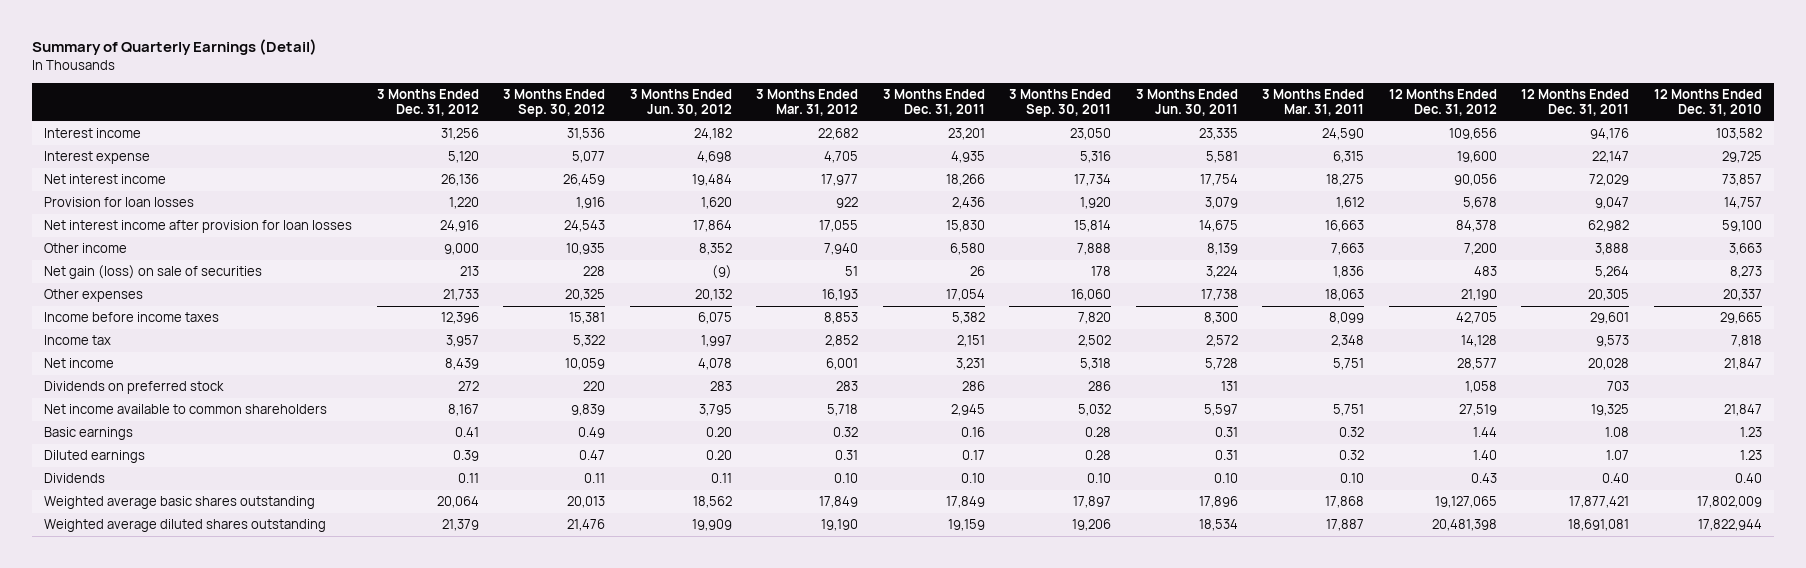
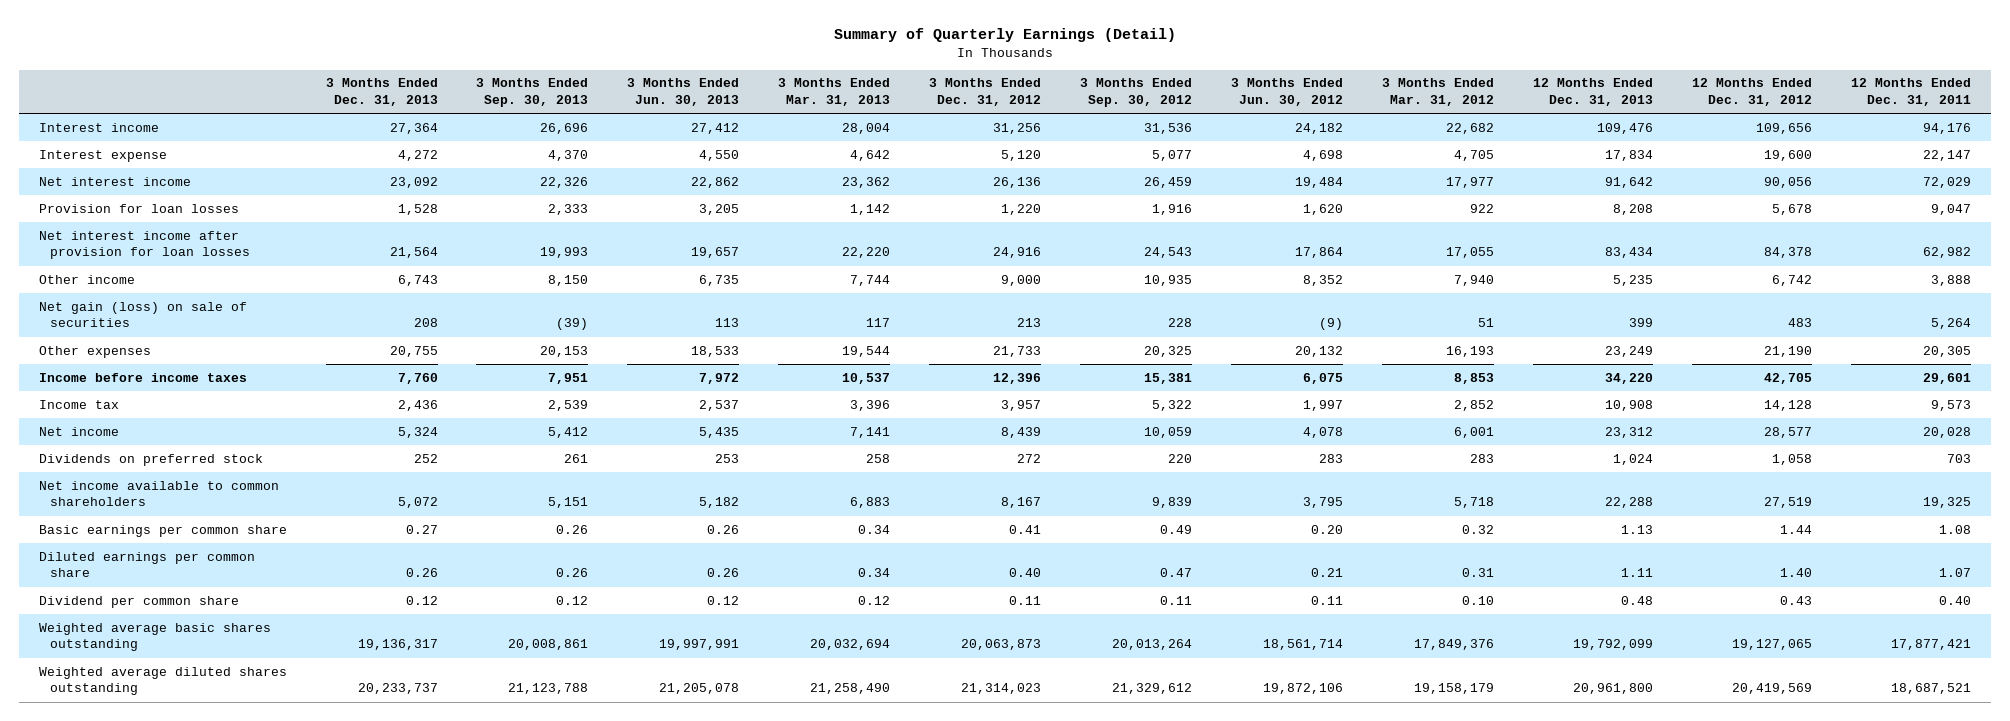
[882,89,985,117] 3 Months Ended Dec. 31, 2011 -> none
[1009,89,1112,118] 3 Months Ended Sep. 30, 2011 -> none
[1135,89,1238,117] 3 Months Ended Jun. 30, 2011 -> none
[1262,89,1365,117] 3 Months Ended Mar. 31, 2011 -> none
[1653,89,1762,117] 12 Months Ended Dec. 31, 2010 -> none
none -> [325,78,438,107] 3 Months Ended Dec. 31, 2013
none -> [476,78,589,108] 3 Months Ended Sep. 30, 2013
none -> [627,78,740,107] 3 Months Ended Jun. 30, 2013
none -> [778,78,891,107] 3 Months Ended Mar. 31, 2013
none -> [1533,78,1654,107] 12 Months Ended Dec. 31, 2013
[1463,243,1497,256] 7,200 -> [1772,274,1813,286] 6,742
[44,427,134,441] Basic earnings -> [38,524,287,537] Basic earnings per common share
[44,450,146,464] Diluted earnings -> [38,551,255,578] Diluted earnings per common share
[452,450,479,462] 0.39 -> [1009,568,1042,578] 0.40
[705,450,732,461] 0.20 -> [1311,568,1344,578] 0.21
[44,473,106,484] Dividends -> [38,595,239,608] Dividend per common share
[436,496,479,509] 20,064 -> [961,639,1042,651] 20,063,873
[567,496,606,509] 20,013 -> [1112,639,1193,651] 20,013,264
[692,496,732,509] 18,562 -> [1263,639,1344,651] 18,561,714
[819,496,859,509] 17,849 -> [1414,639,1495,651] 17,849,376
[441,519,479,532] 21,379 -> [961,683,1042,695] 21,314,023
[567,519,606,532] 21,476 -> [1112,683,1193,695] 21,329,612
[691,519,732,532] 19,909 -> [1263,683,1344,695] 19,872,106
[821,519,859,532] 19,190 -> [1414,683,1495,695] 19,158,179
[1431,519,1497,532] 20,481,398 -> [1732,683,1813,695] 20,419,569
[1568,519,1630,532] 18,691,081 -> [1891,683,1972,695] 18,687,521

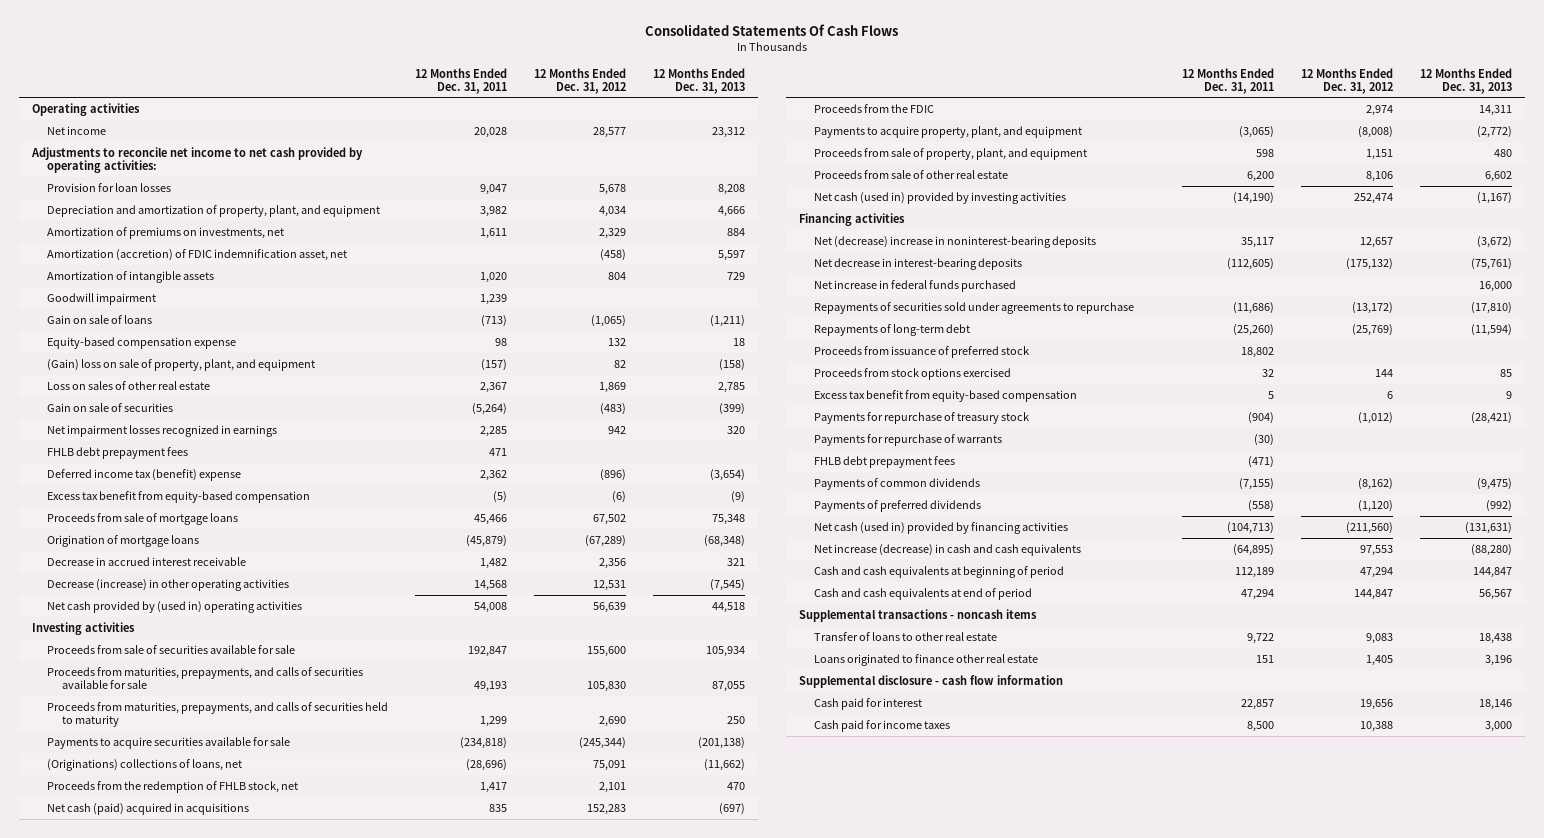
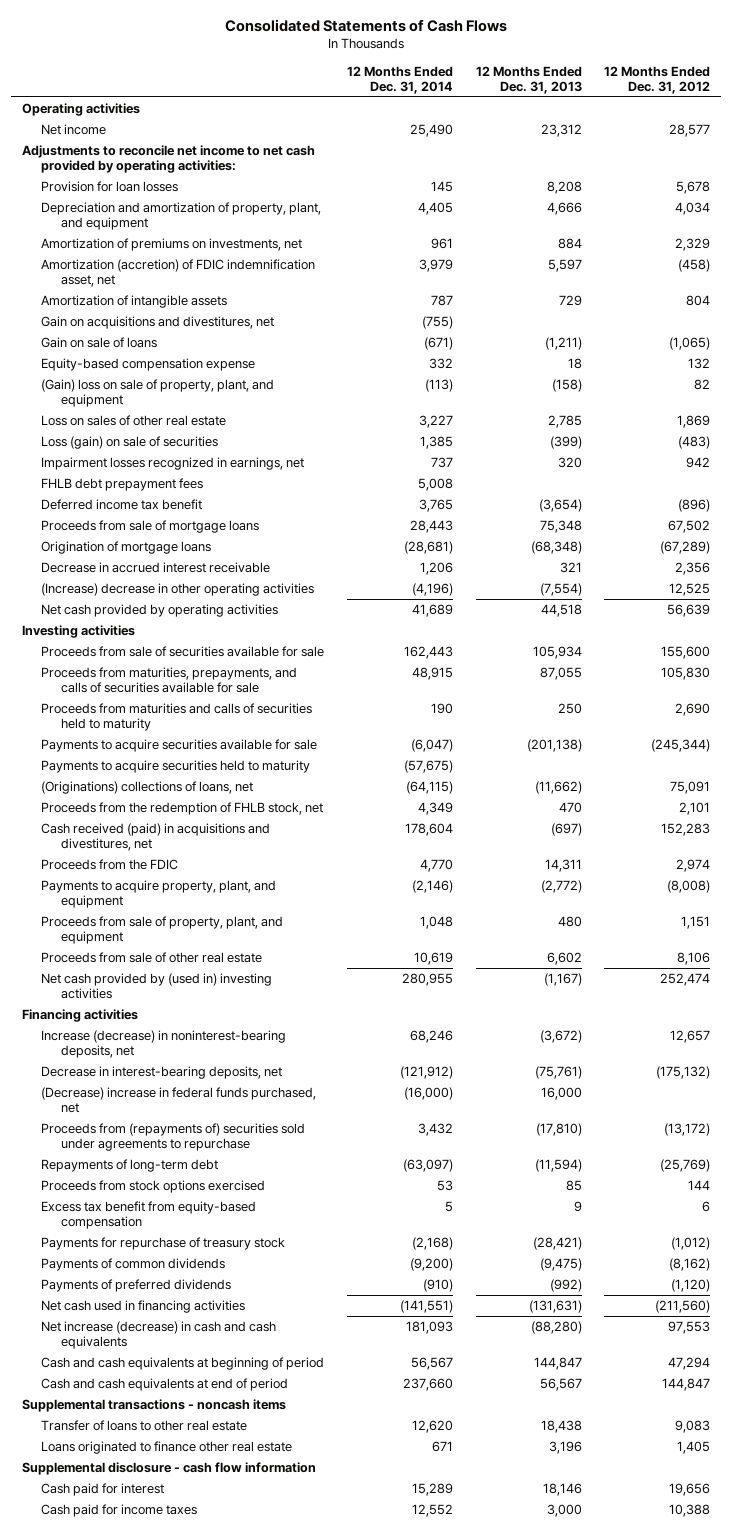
[644,24,898,37] Consolidated Statements Of Cash Flows -> [225,18,508,32] Consolidated Statements of Cash Flows
[414,67,507,94] 12 Months Ended Dec. 31, 2011 -> none
none -> [346,65,453,95] 12 Months Ended Dec. 31, 2014
[46,293,156,306] Goodwill impairment -> none
none -> [41,315,275,329] Gain on acquisitions and divestitures, net
[46,403,173,413] Gain on sale of securities -> [41,435,219,449] Loss (gain) on sale of securities
[46,425,277,438] Net impairment losses recognized in earnings -> [41,456,305,470] Impairment losses recognized in earnings, net
[46,491,310,504] Excess tax benefit from equity-based compensation -> none
[46,469,241,482] Deferred income tax (benefit) expense -> [41,498,203,510] Deferred income tax benefit
[46,579,289,592] Decrease (increase) in other operating activities -> [41,582,315,596] (Increase) decrease in other operating activities
[592,580,626,592] 12,531 -> [669,582,711,596] 12,525
[709,579,745,592] (7,545) -> [539,582,582,596] (7,554)
[46,601,302,614] Net cash provided by (used in) operating activities -> [41,603,279,617] Net cash provided by operating activities
[46,702,388,728] Proceeds from maturities, prepayments, and calls of securities held to maturity -> [41,702,313,732] Proceeds from maturities and calls of securities held to maturity
none -> [41,759,311,773] Payments to acquire securities held to maturity
[46,803,249,816] Net cash (paid) acquired in acquisitions -> [41,822,271,852] Cash received (paid) in acquisitions and divestitures, net
[814,192,1067,205] Net cash (used in) provided by investing activities -> [41,972,273,1000] Net cash provided by (used in) investing activities
[814,236,1097,249] Net (decrease) increase in noninterest-bearing deposits -> [41,1029,287,1059] Increase (decrease) in noninterest-bearing deposits, net
[814,258,1023,271] Net decrease in interest-bearing deposits -> [41,1065,283,1079] Decrease in interest-bearing deposits, net
[814,280,1017,293] Net increase in federal funds purchased -> [41,1086,317,1114] (Decrease) increase in federal funds purchased, net
[814,302,1135,315] Repayments of securities sold under agreements to repurchase -> [41,1122,306,1152] Proceeds from (repayments of) securities sold under agreements to repurchase
[814,346,1030,359] Proceeds from issuance of preferred stock -> none
[814,434,1003,447] Payments for repurchase of warrants -> none
[814,456,956,469] FHLB debt prepayment fees -> none
[814,522,1069,535] Net cash (used in) provided by financing activities -> [41,1299,246,1313] Net cash used in financing activities

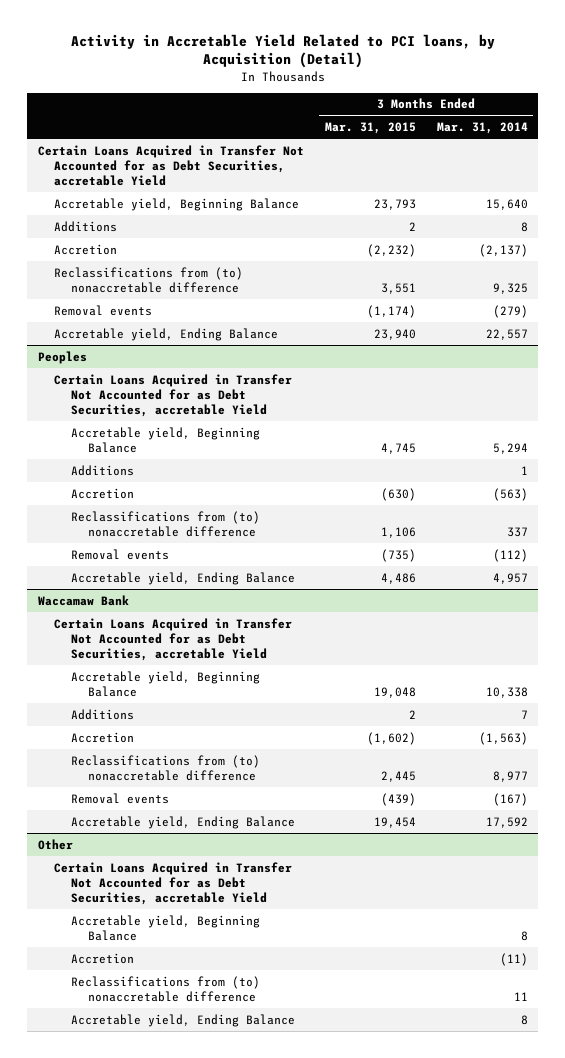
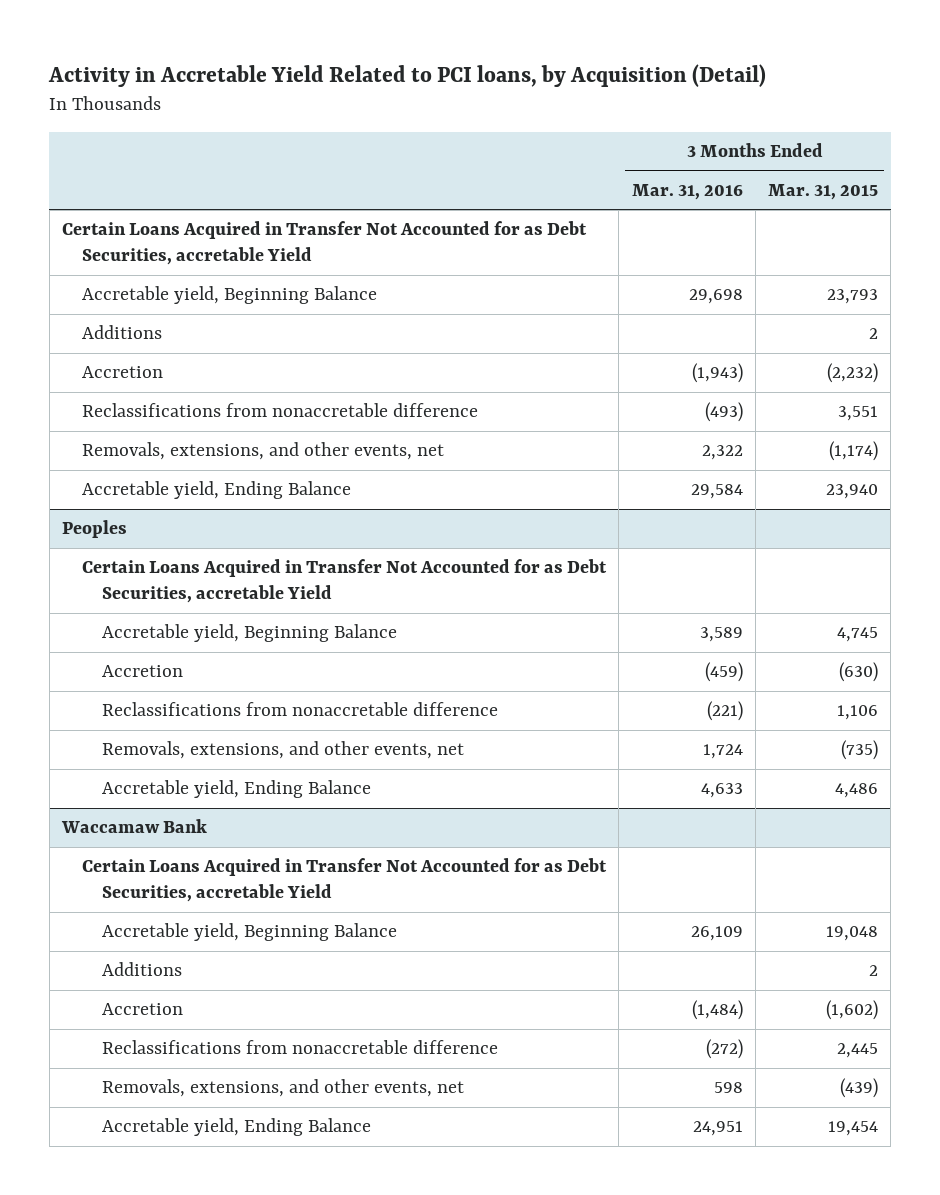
[436,122,528,135] Mar. 31, 2014 -> none
none -> [631,183,743,200] Mar. 31, 2016
[54,266,244,293] Reclassifications from (to) nonaccretable difference -> [82,403,479,418] Reclassifications from nonaccretable difference
[54,304,153,316] Removal events -> [82,442,445,461] Removals, extensions, and other events, net
[70,464,134,476] Additions -> none
[70,510,260,537] Reclassifications from (to) nonaccretable difference -> [102,702,499,717] Reclassifications from nonaccretable difference
[70,548,169,560] Removal events -> [102,741,465,760] Removals, extensions, and other events, net
[70,754,260,781] Reclassifications from (to) nonaccretable difference -> [102,1040,499,1055] Reclassifications from nonaccretable difference
[70,792,169,804] Removal events -> [102,1079,465,1098] Removals, extensions, and other events, net
[37,838,73,850] Other -> none
[54,861,293,906] Certain Loans Acquired in Transfer Not Accounted for as Debt Securities, accretable Yield -> none
[70,914,260,941] Accretable yield, Beginning Balance -> none
[70,952,134,964] Accretion -> none
[70,975,260,1002] Reclassifications from (to) nonaccretable difference -> none
[70,1013,295,1027] Accretable yield, Ending Balance -> none

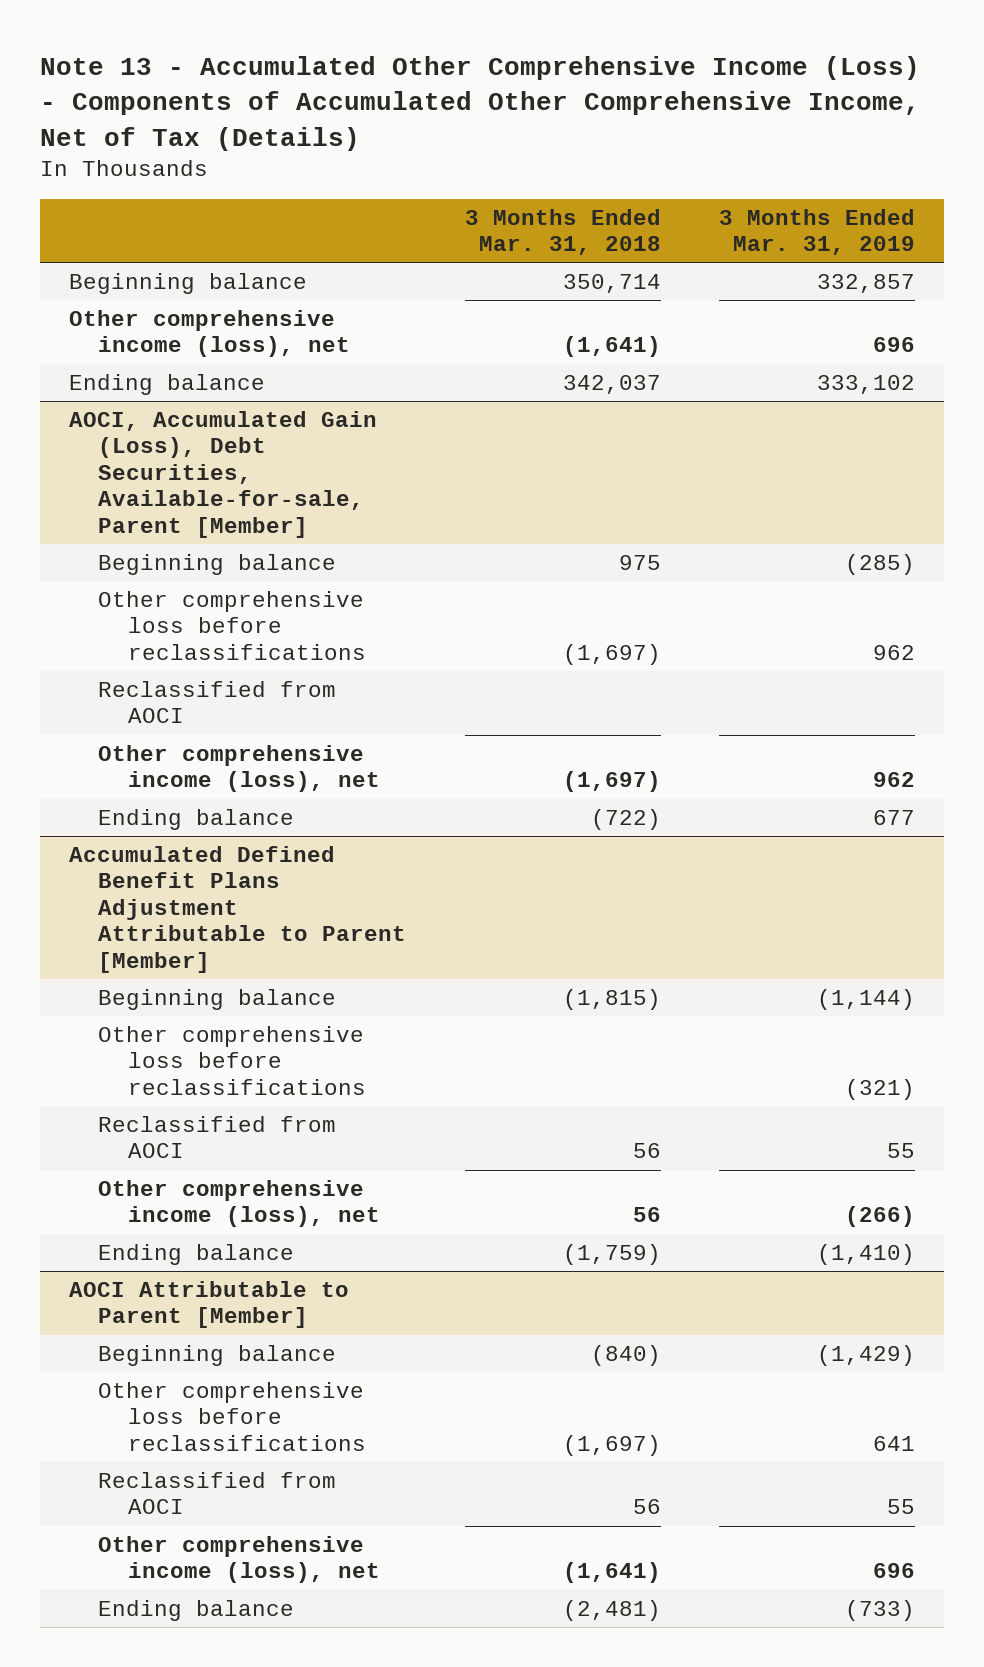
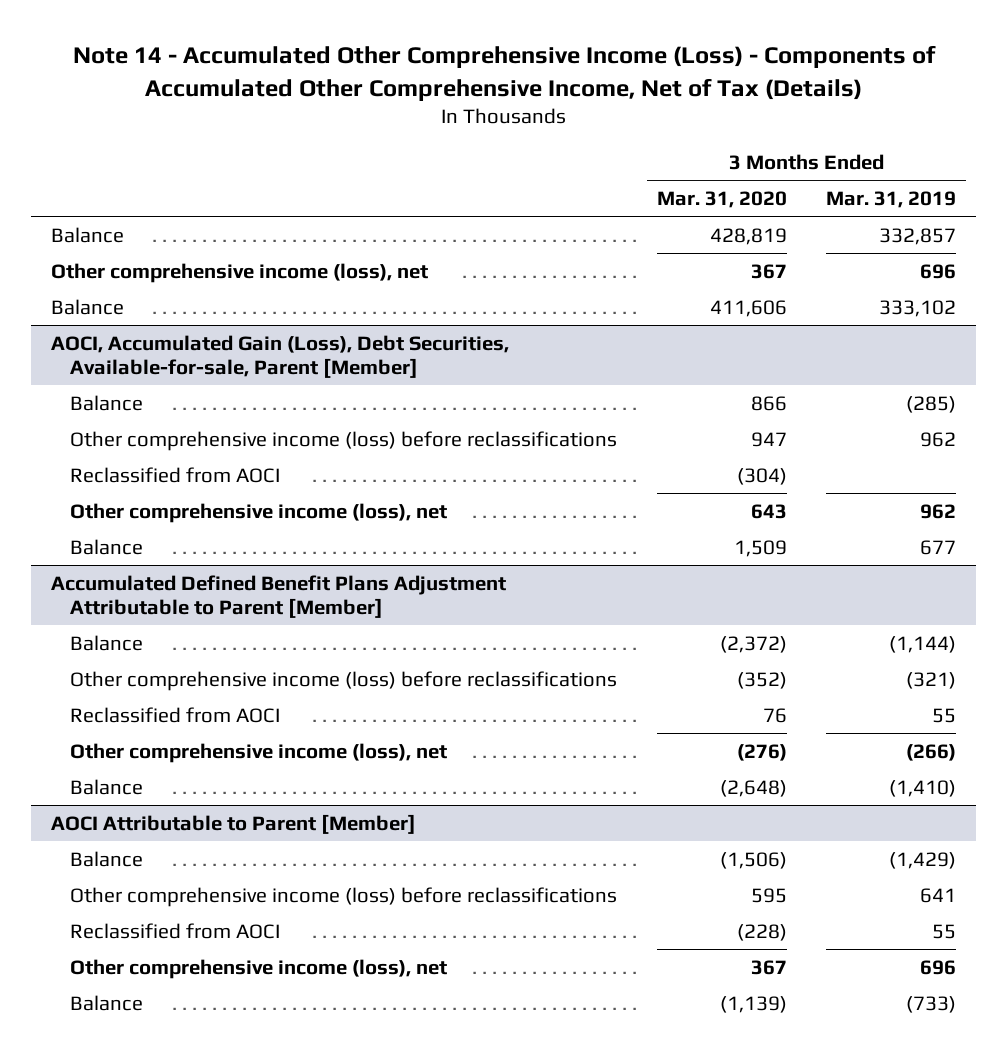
[40,56,921,151] Note 13 - Accumulated Other Comprehensive Income (Loss) - Components of Accumulated Other Comprehensive Income, Net of Tax (Details) -> [72,45,936,101] Note 14 - Accumulated Other Comprehensive Income (Loss) - Components of Accumulated Other Comprehensive Income, Net of Tax (Details)
[464,208,661,256] 3 Months Ended Mar. 31, 2018 -> none
none -> [656,191,787,209] Mar. 31, 2020
[69,272,308,294] Beginning balance -> [51,226,125,243] Balance
[69,373,266,395] Ending balance -> [51,298,125,315] Balance
[98,553,337,575] Beginning balance -> [70,394,144,411] Balance
[98,590,366,660] Other comprehensive loss before reclassifications -> [70,430,618,451] Other comprehensive income (loss) before reclassifications
[98,808,295,830] Ending balance -> [70,538,144,555] Balance
[98,988,337,1010] Beginning balance -> [70,634,144,651] Balance
[98,1025,366,1095] Other comprehensive loss before reclassifications -> [70,670,618,691] Other comprehensive income (loss) before reclassifications
[98,1243,295,1265] Ending balance -> [70,778,144,795] Balance
[98,1344,337,1366] Beginning balance -> [70,850,144,867] Balance
[98,1381,366,1451] Other comprehensive loss before reclassifications -> [70,886,618,907] Other comprehensive income (loss) before reclassifications
[98,1599,295,1621] Ending balance -> [70,994,144,1011] Balance

